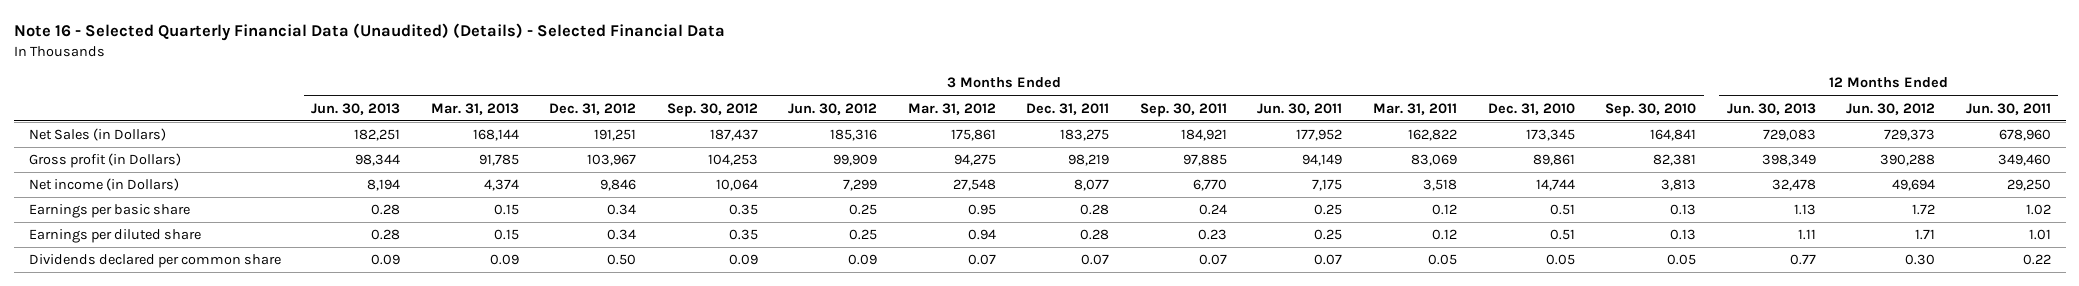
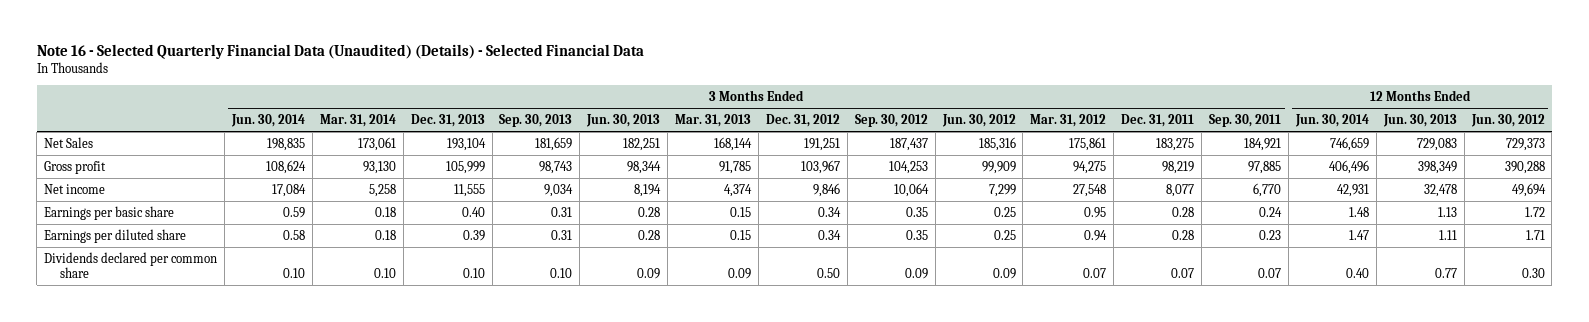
[1257,102,1343,115] Jun. 30, 2011 -> none
[1373,102,1458,115] Mar. 31, 2011 -> none
[1487,102,1575,115] Dec. 31, 2010 -> none
[1605,102,1697,117] Sep. 30, 2010 -> none
[1965,102,2051,115] Jun. 30, 2011 -> none
none -> [230,113,305,127] Jun. 30, 2014
none -> [319,113,396,127] Mar. 31, 2014
none -> [410,113,485,127] Dec. 31, 2013
none -> [499,113,573,127] Sep. 30, 2013
none -> [1294,113,1369,127] Jun. 30, 2014
[28,128,166,142] Net Sales (in Dollars) -> [44,136,94,148] Net Sales
[28,153,181,169] Gross profit (in Dollars) -> [44,160,107,174] Gross profit
[28,178,179,192] Net income (in Dollars) -> [44,183,106,194] Net income

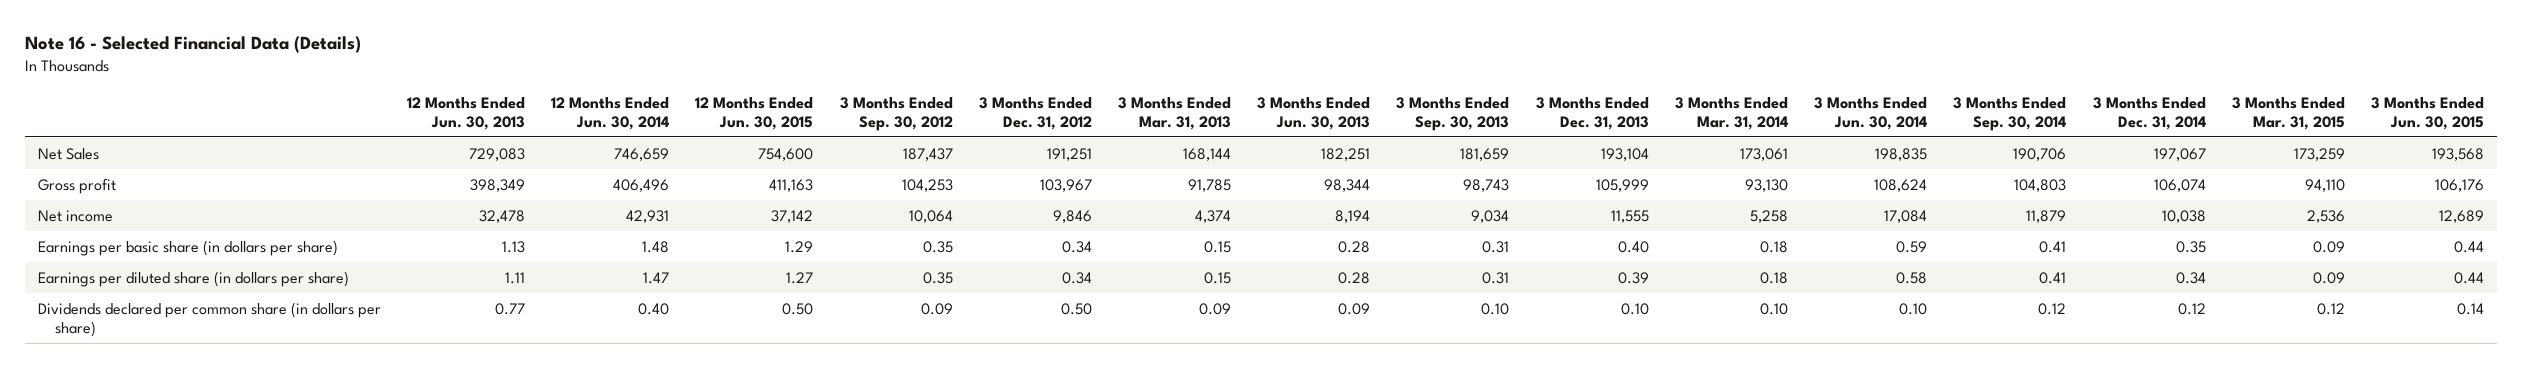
[36,44,644,60] Note 16 - Selected Quarterly Financial Data (Unaudited) (Details) - Selected Financial Data -> [24,36,361,54] Note 16 - Selected Financial Data (Details)
[941,113,1016,127] Jun. 30, 2012 -> none
[1030,113,1107,127] Mar. 31, 2012 -> none
[1121,113,1195,127] Dec. 31, 2011 -> none
[1209,113,1282,127] Sep. 30, 2011 -> none
[1470,113,1545,127] Jun. 30, 2012 -> none
none -> [695,96,814,130] 12 Months Ended Jun. 30, 2015
none -> [1953,96,2067,131] 3 Months Ended Sep. 30, 2014
none -> [2092,96,2206,130] 3 Months Ended Dec. 31, 2014
none -> [2231,96,2345,130] 3 Months Ended Mar. 31, 2015
none -> [2370,96,2484,130] 3 Months Ended Jun. 30, 2015
[44,205,175,220] Earnings per basic share -> [37,239,338,256] Earnings per basic share (in dollars per share)
[44,228,187,243] Earnings per diluted share -> [37,270,349,287] Earnings per diluted share (in dollars per share)
[44,251,218,278] Dividends declared per common share -> [37,301,381,337] Dividends declared per common share (in dollars per share)

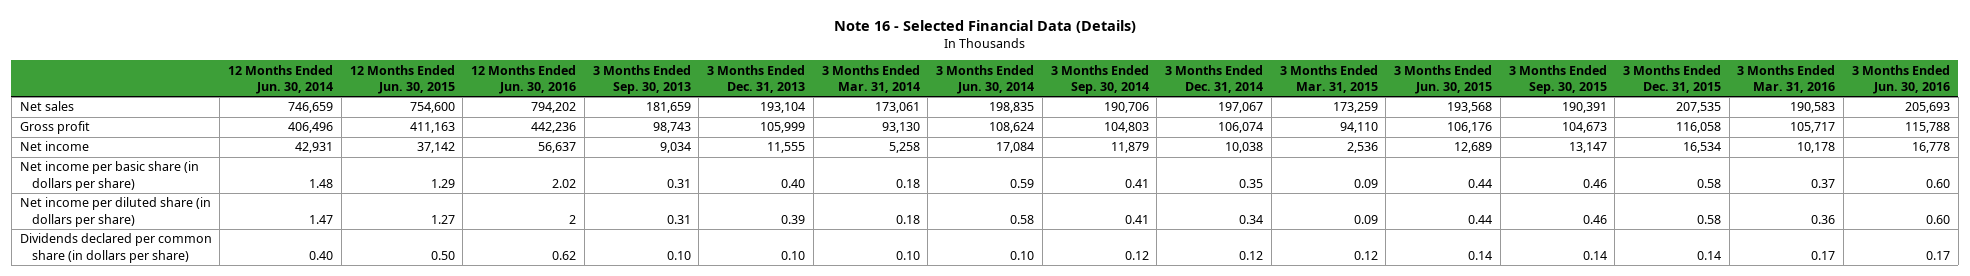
[406,96,525,130] 12 Months Ended Jun. 30, 2013 -> none
[839,96,953,131] 3 Months Ended Sep. 30, 2012 -> none
[978,96,1092,130] 3 Months Ended Dec. 31, 2012 -> none
[1118,96,1232,130] 3 Months Ended Mar. 31, 2013 -> none
[1257,96,1371,130] 3 Months Ended Jun. 30, 2013 -> none
none -> [471,64,577,94] 12 Months Ended Jun. 30, 2016
none -> [1508,64,1607,94] 3 Months Ended Sep. 30, 2015
none -> [1623,64,1722,93] 3 Months Ended Dec. 31, 2015
none -> [1737,64,1836,93] 3 Months Ended Mar. 31, 2016
none -> [1851,64,1950,94] 3 Months Ended Jun. 30, 2016
[37,147,99,160] Net Sales -> [19,101,74,112] Net sales
[37,239,338,256] Earnings per basic share (in dollars per share) -> [19,161,199,191] Net income per basic share (in dollars per share)
[37,270,349,287] Earnings per diluted share (in dollars per share) -> [19,197,211,227] Net income per diluted share (in dollars per share)

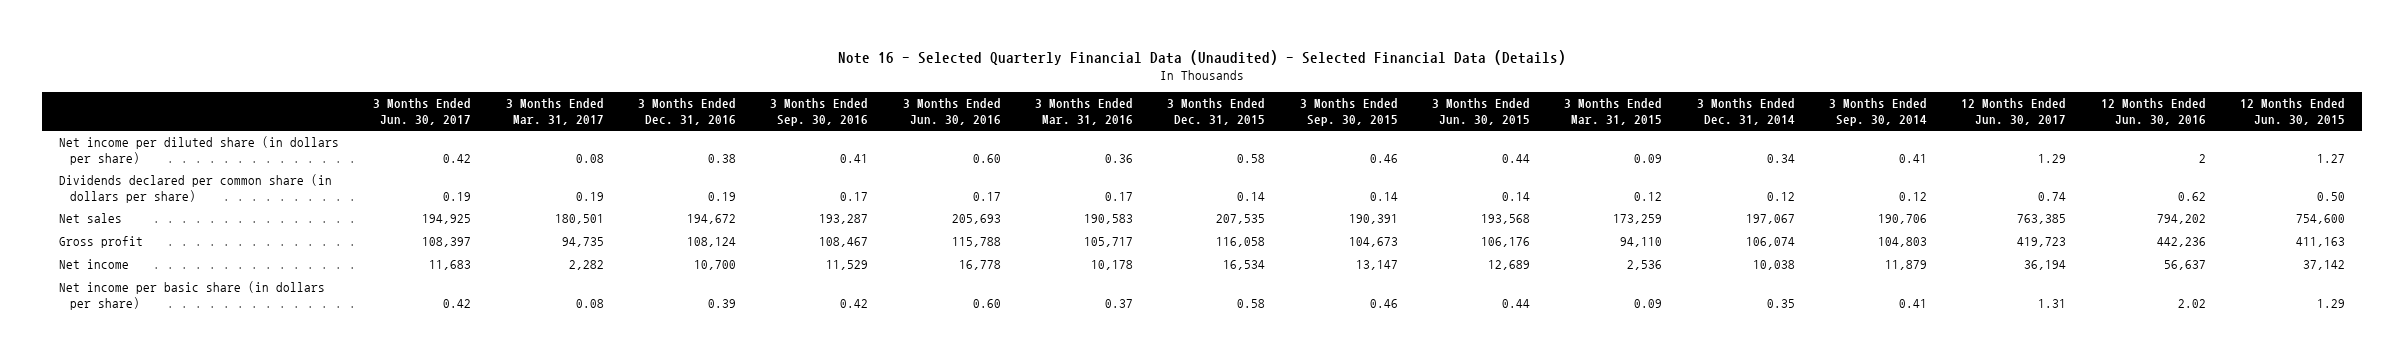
[833,19,1136,33] Note 16 - Selected Financial Data (Details) -> [838,49,1567,65] Note 16 - Selected Quarterly Financial Data (Unaudited) - Selected Financial Data (Details)
[228,64,334,94] 12 Months Ended Jun. 30, 2014 -> none
[592,64,691,94] 3 Months Ended Sep. 30, 2013 -> none
[707,64,806,93] 3 Months Ended Dec. 31, 2013 -> none
[821,64,920,93] 3 Months Ended Mar. 31, 2014 -> none
[936,64,1035,94] 3 Months Ended Jun. 30, 2014 -> none
none -> [373,98,472,126] 3 Months Ended Jun. 30, 2017
none -> [505,98,604,126] 3 Months Ended Mar. 31, 2017
none -> [638,98,737,126] 3 Months Ended Dec. 31, 2016
none -> [770,98,869,127] 3 Months Ended Sep. 30, 2016
none -> [1961,98,2067,126] 12 Months Ended Jun. 30, 2017
[19,197,211,227] Net income per diluted share (in dollars per share) -> [59,136,340,166] Net income per diluted share (in dollars per share)
[19,233,212,263] Dividends declared per common share (in dollars per share) -> [59,174,333,204] Dividends declared per common share (in dollars per share)

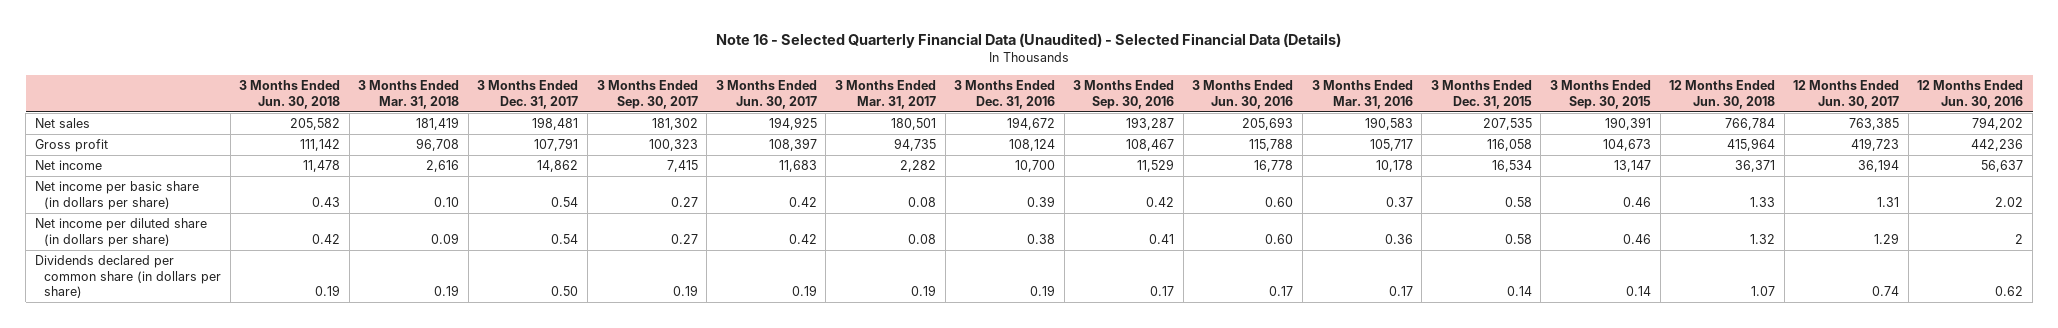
[1432,98,1531,126] 3 Months Ended Jun. 30, 2015 -> none
[1564,98,1663,126] 3 Months Ended Mar. 31, 2015 -> none
[1696,98,1795,126] 3 Months Ended Dec. 31, 2014 -> none
[1829,98,1928,127] 3 Months Ended Sep. 30, 2014 -> none
[2239,98,2345,126] 12 Months Ended Jun. 30, 2015 -> none
none -> [239,80,341,109] 3 Months Ended Jun. 30, 2018
none -> [358,80,460,109] 3 Months Ended Mar. 31, 2018
none -> [477,80,579,109] 3 Months Ended Dec. 31, 2017
none -> [596,80,698,109] 3 Months Ended Sep. 30, 2017
none -> [1669,80,1776,109] 12 Months Ended Jun. 30, 2018
[59,136,340,166] Net income per diluted share (in dollars per share) -> [34,218,207,247] Net income per diluted share (in dollars per share)
[59,174,333,204] Dividends declared per common share (in dollars per share) -> [34,255,222,298] Dividends declared per common share (in dollars per share)

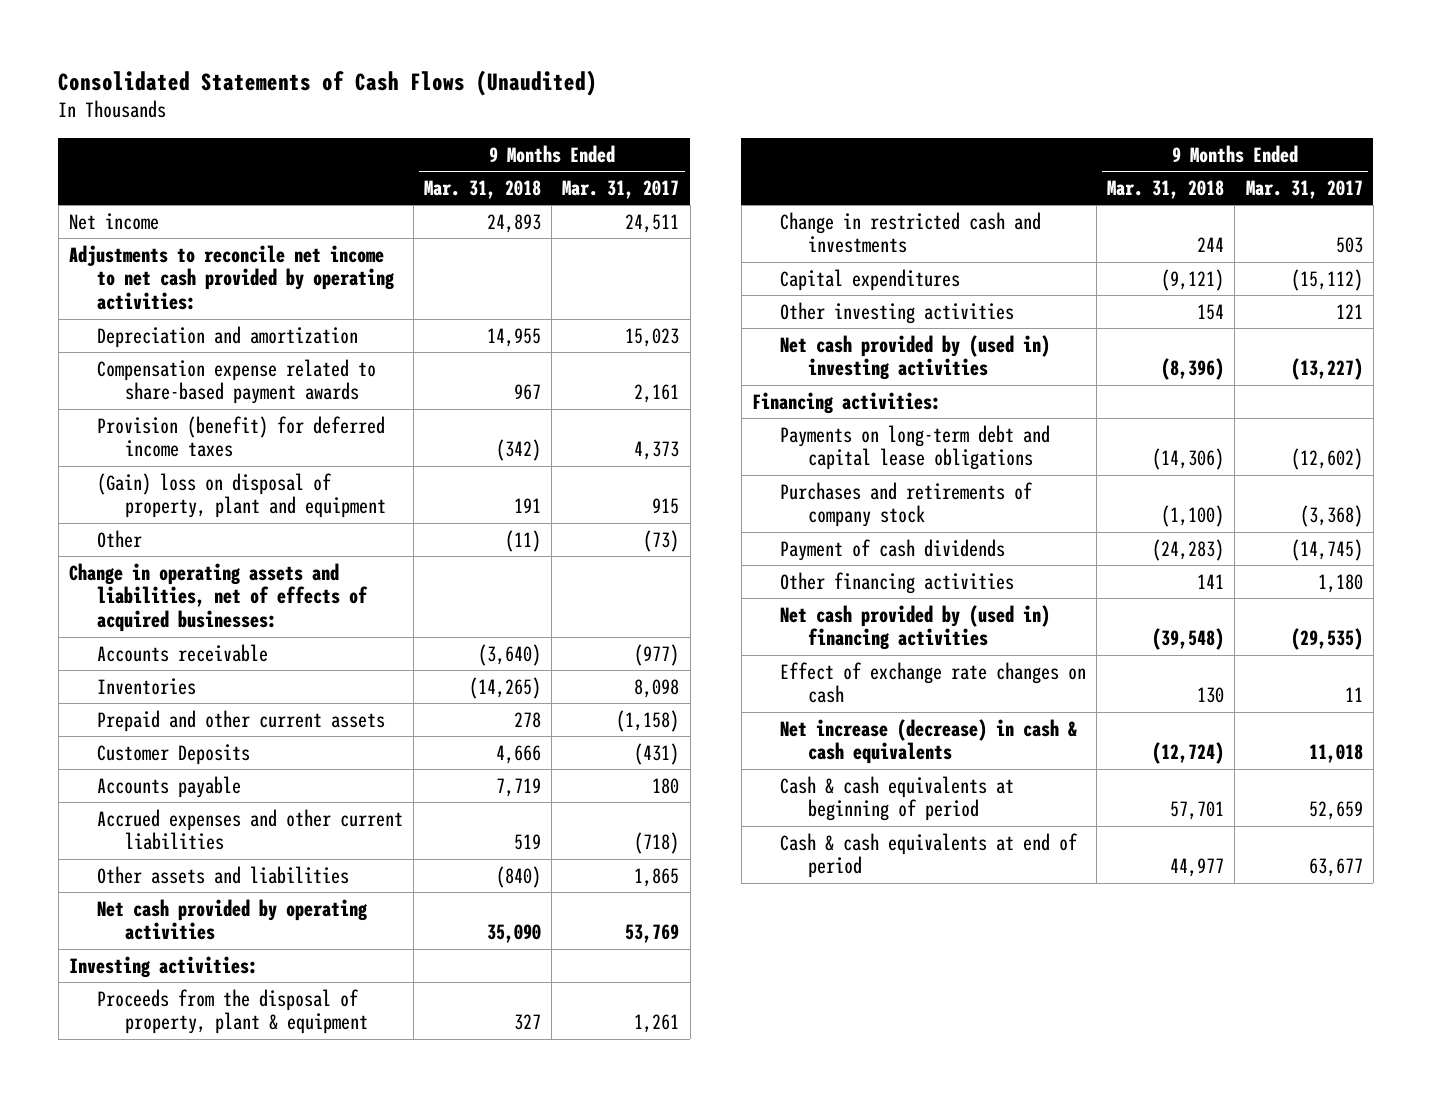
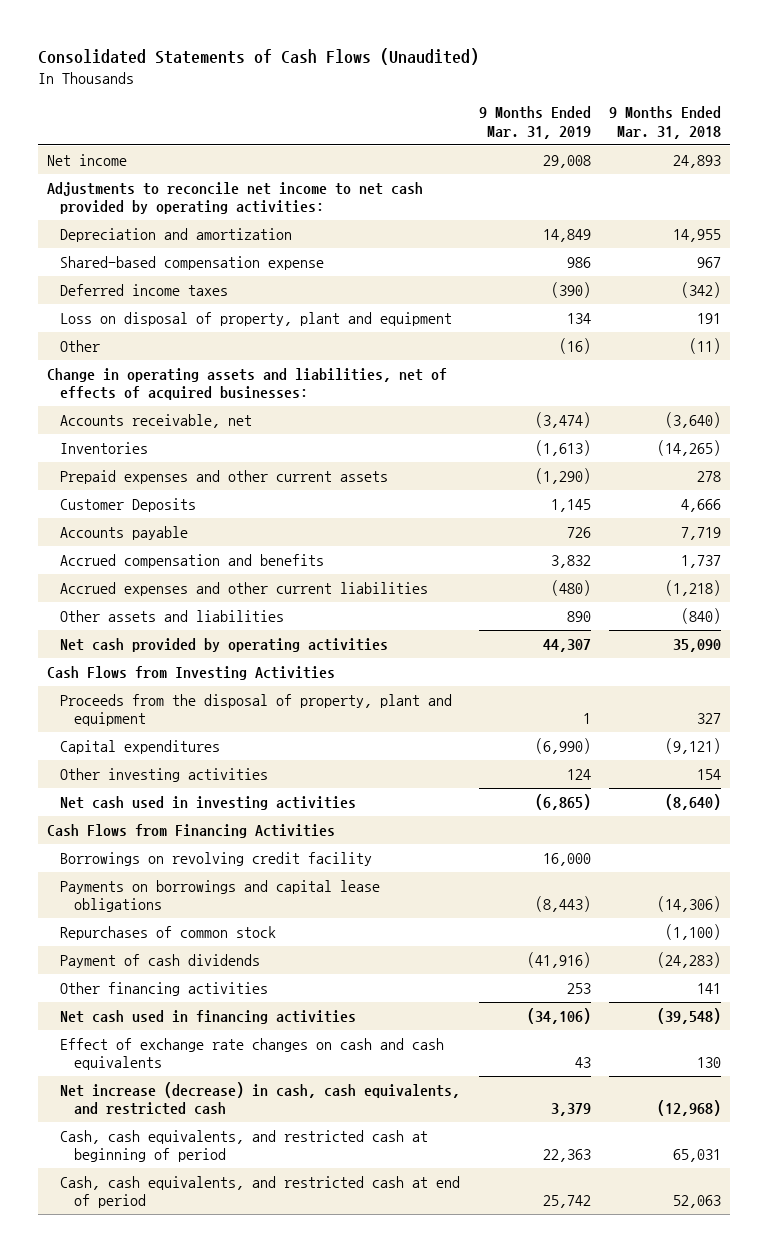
[562,179,680,199] Mar. 31, 2017 -> none
none -> [478,106,591,139] 9 Months Ended Mar. 31, 2019
[96,358,376,405] Compensation expense related to share-based payment awards -> [60,255,325,270] Shared-based compensation expense
[96,415,385,458] Provision (benefit) for deferred income taxes -> [60,283,229,296] Deferred income taxes
[96,472,386,519] (Gain) loss on disposal of property, plant and equipment -> [60,311,453,326] Loss on disposal of property, plant and equipment
[96,643,268,662] Accounts receivable -> [60,413,253,428] Accounts receivable, net
[96,709,385,732] Prepaid and other current assets -> [60,469,389,484] Prepaid expenses and other current assets
none -> [60,553,325,568] Accrued compensation and benefits
[514,834,542,851] 519 -> [664,579,721,596] (1,218)
[779,211,1041,254] Change in restricted cash and investments -> none
[68,955,258,978] Investing activities: -> [46,665,335,680] Cash Flows from Investing Activities
[96,988,368,1035] Proceeds from the disposal of property, plant & equipment -> [60,693,453,727] Proceeds from the disposal of property, plant and equipment
[779,334,1050,381] Net cash provided by (used in) investing activities -> [60,795,357,810] Net cash used in investing activities
[1161,358,1225,381] (8,396) -> [664,793,721,810] (8,640)
[751,391,941,414] Financing activities: -> [46,823,335,838] Cash Flows from Financing Activities
none -> [60,851,373,866] Borrowings on revolving credit facility
[779,424,1050,471] Payments on long-term debt and capital lease obligations -> [60,879,381,913] Payments on borrowings and capital lease obligations
[779,481,1033,528] Purchases and retirements of company stock -> [60,925,277,940] Repurchases of common stock
[779,604,1050,651] Net cash provided by (used in) financing activities -> [60,1009,357,1024] Net cash used in financing activities
[779,661,1086,704] Effect of exchange rate changes on cash -> [60,1037,445,1071] Effect of exchange rate changes on cash and cash equivalents
[779,718,1077,765] Net increase (decrease) in cash & cash equivalents -> [60,1081,461,1116] Net increase (decrease) in cash, cash equivalents, and restricted cash
[1152,742,1225,765] (12,724) -> [656,1100,721,1117] (12,968)
[779,775,1014,822] Cash & cash equivalents at beginning of period -> [60,1129,429,1163] Cash, cash equivalents, and restricted cash at beginning of period
[1170,801,1225,821] 57,701 -> [672,1149,721,1163] 65,031
[779,832,1078,879] Cash & cash equivalents at end of period -> [60,1175,461,1209] Cash, cash equivalents, and restricted cash at end of period
[1170,858,1225,878] 44,977 -> [672,1195,721,1209] 52,063

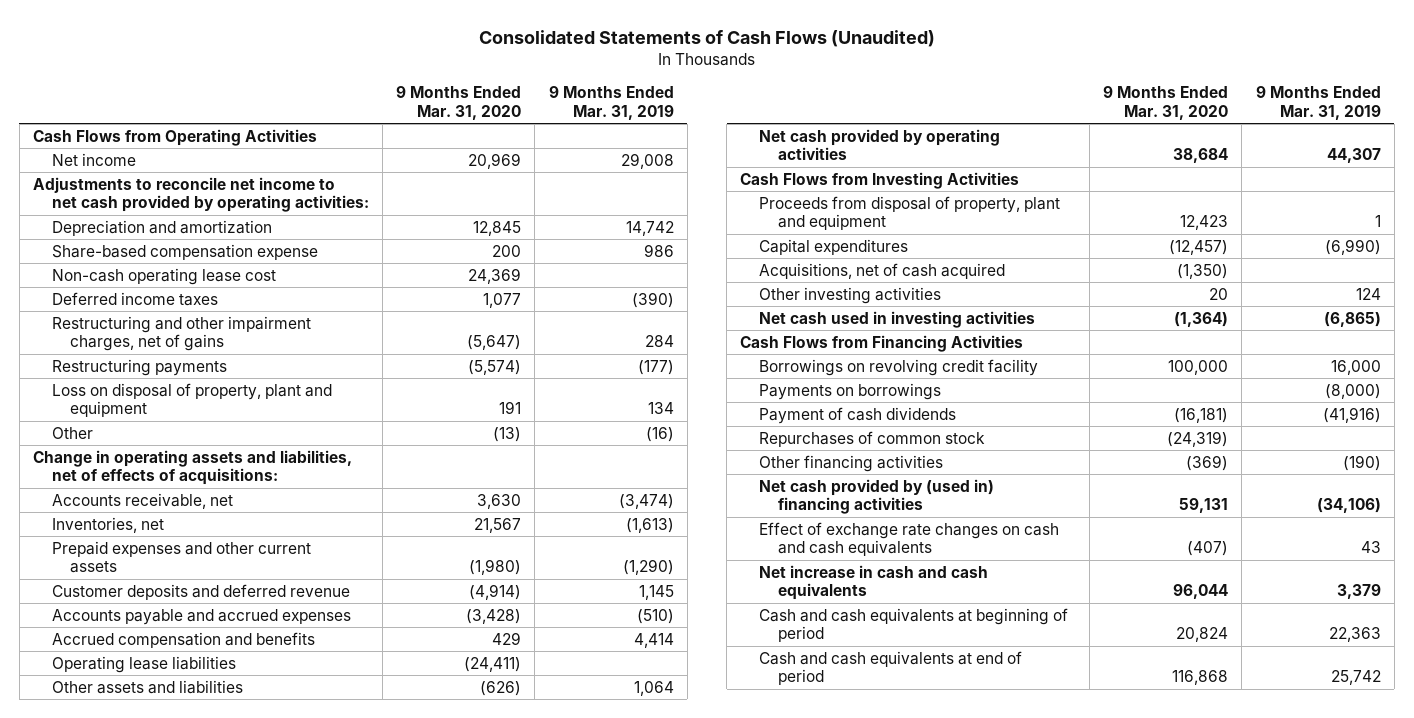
[608,106,721,139] 9 Months Ended Mar. 31, 2018 -> none
none -> [396,86,522,121] 9 Months Ended Mar. 31, 2020
none -> [33,128,318,146] Cash Flows from Operating Activities
[542,228,591,242] 14,849 -> [625,220,674,236] 14,742
[60,255,325,270] Shared-based compensation expense -> [51,243,318,260] Share-based compensation expense
none -> [51,267,276,285] Non-cash operating lease cost
none -> [51,315,311,352] Restructuring and other impairment charges, net of gains
none -> [51,358,227,376] Restructuring payments
[46,367,447,401] Change in operating assets and liabilities, net of effects of acquired businesses: -> [33,449,353,486] Change in operating assets and liabilities, net of effects of acquisitions:
[60,441,149,454] Inventories -> [51,516,164,533] Inventories, net
[60,525,189,540] Accounts payable -> none
[60,581,429,596] Accrued expenses and other current liabilities -> none
[60,497,197,512] Customer Deposits -> [51,583,350,600] Customer deposits and deferred revenue
none -> [51,608,351,625] Accounts payable and accrued expenses
[550,554,591,568] 3,832 -> [633,632,674,648] 4,414
none -> [51,655,236,673] Operating lease liabilities
[566,610,591,622] 890 -> [633,680,674,696] 1,064
[60,693,453,727] Proceeds from the disposal of property, plant and equipment -> [758,195,1060,231] Proceeds from disposal of property, plant and equipment
none -> [758,262,1005,279] Acquisitions, net of cash acquired
[60,879,381,913] Payments on borrowings and capital lease obligations -> [758,382,941,400] Payments on borrowings
[534,896,591,913] (8,443) -> [1324,383,1381,399] (8,000)
[60,925,277,940] Repurchases of common stock -> [758,430,985,447] Repurchases of common stock
[566,982,591,994] 253 -> [1342,454,1381,471] (190)
[60,1009,357,1024] Net cash used in financing activities -> [758,478,994,515] Net cash provided by (used in) financing activities
[60,1081,461,1116] Net increase (decrease) in cash, cash equivalents, and restricted cash -> [758,564,988,601] Net increase in cash and cash equivalents
[60,1129,429,1163] Cash, cash equivalents, and restricted cash at beginning of period -> [758,607,1068,643] Cash and cash equivalents at beginning of period
[60,1175,461,1209] Cash, cash equivalents, and restricted cash at end of period -> [758,650,1022,686] Cash and cash equivalents at end of period

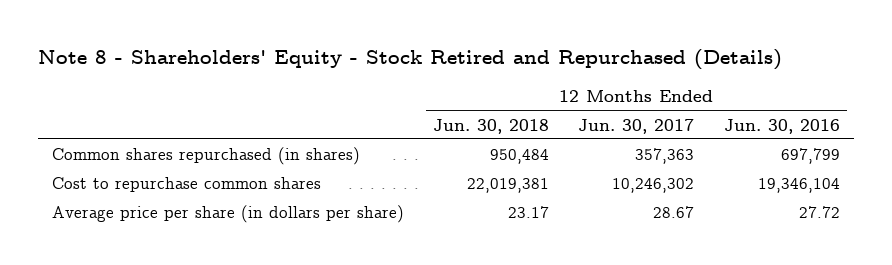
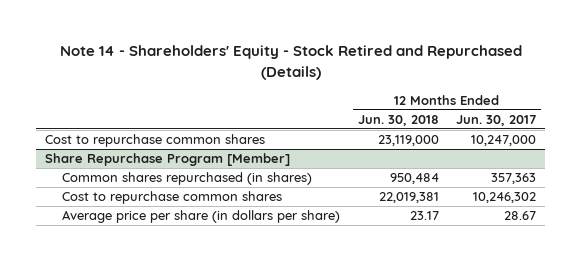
[37,49,782,71] Note 8 - Shareholders' Equity - Stock Retired and Repurchased (Details) -> [59,45,522,80] Note 14 - Shareholders' Equity - Stock Retired and Repurchased (Details)
[723,118,840,134] Jun. 30, 2016 -> none
none -> [44,134,265,148] Cost to repurchase common shares
none -> [44,153,290,167] Share Repurchase Program [Member]

